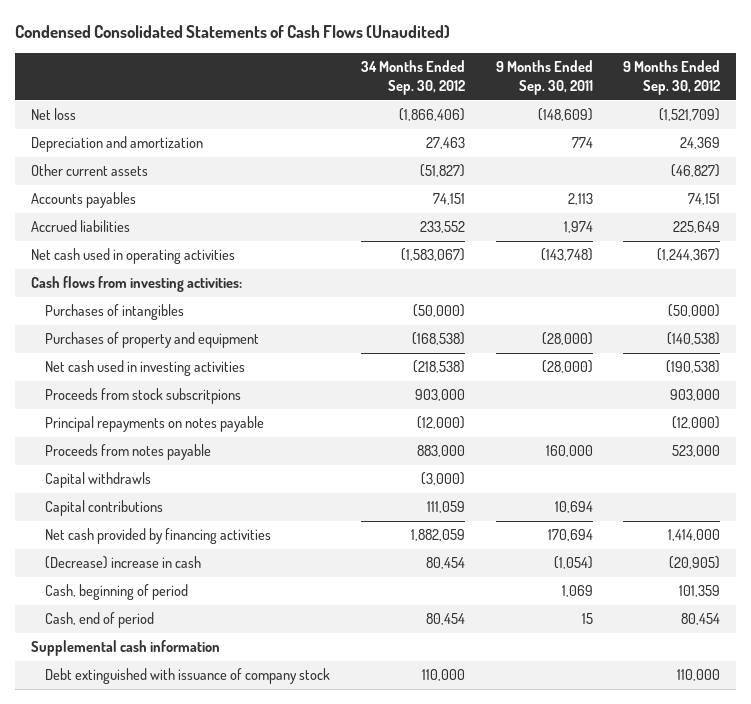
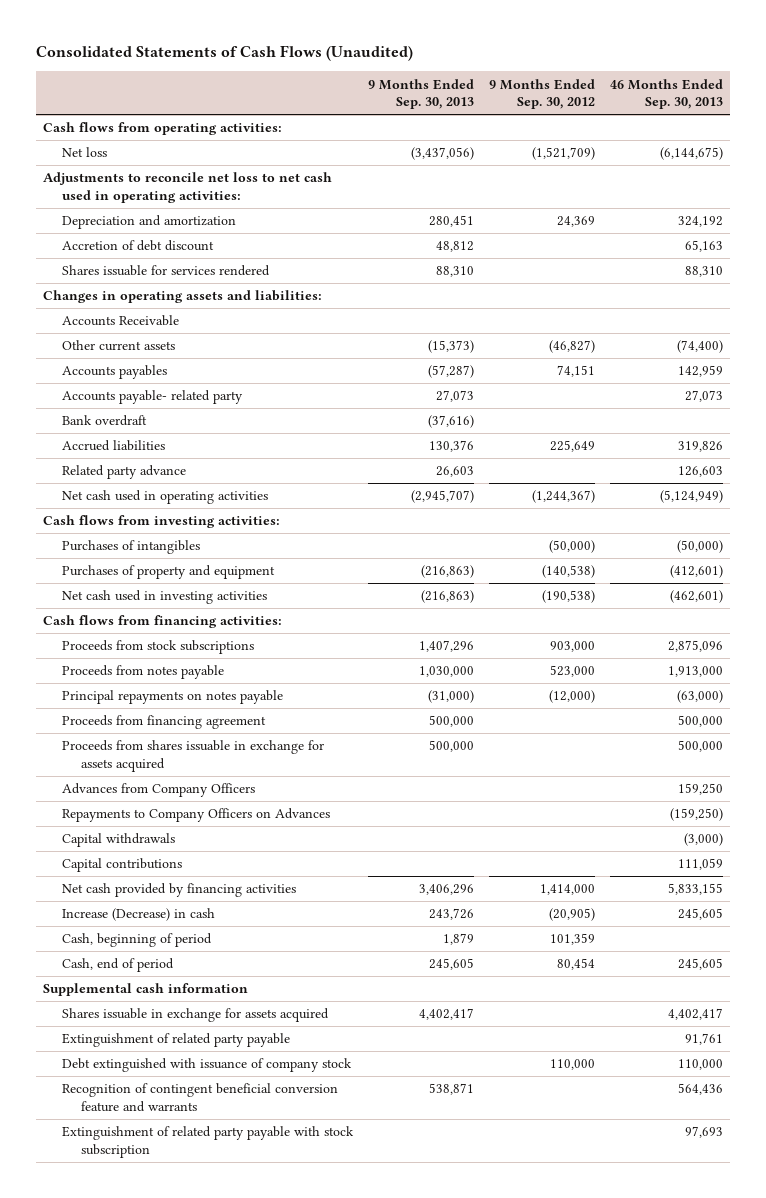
[15,25,451,39] Condensed Consolidated Statements of Cash Flows (Unaudited) -> [35,45,413,62] Consolidated Statements of Cash Flows (Unaudited)
[361,60,466,95] 34 Months Ended Sep. 30, 2012 -> none
[495,60,593,95] 9 Months Ended Sep. 30, 2011 -> none
none -> [367,78,474,110] 9 Months Ended Sep. 30, 2013
none -> [609,78,723,110] 46 Months Ended Sep. 30, 2013
none -> [42,122,282,136] Cash flows from operating activities:
none -> [42,172,332,203] Adjustments to reconcile net loss to net cash used in operating activities:
none -> [61,240,214,252] Accretion of debt discount
none -> [61,265,270,277] Shares issuable for services rendered
none -> [42,290,322,304] Changes in operating assets and liabilities:
none -> [61,315,179,327] Accounts Receivable
none -> [61,390,243,405] Accounts payable- related party
none -> [61,415,147,427] Bank overdraft
none -> [61,465,186,480] Related party advance
none -> [42,615,282,629] Cash flows from financing activities:
[45,388,242,405] Proceeds from stock subscritpions -> [61,640,254,655] Proceeds from stock subscriptions
[45,416,265,433] Principal repayments on notes payable -> [61,690,283,705] Principal repayments on notes payable
none -> [61,715,266,730] Proceeds from financing agreement
none -> [61,740,324,772] Proceeds from shares issuable in exchange for assets acquired
none -> [61,783,255,798] Advances from Company Officers
none -> [61,808,330,823] Repayments to Company Officers on Advances
[45,472,152,489] Capital withdrawls -> [61,833,175,848] Capital withdrawals
[45,556,202,570] (Decrease) increase in cash -> [61,908,215,922] Increase (Decrease) in cash
none -> [61,1008,329,1023] Shares issuable in exchange for assets acquired
none -> [61,1033,290,1048] Extinguishment of related party payable
none -> [61,1083,338,1112] Recognition of contingent beneficial conversion feature and warrants
none -> [61,1126,354,1158] Extinguishment of related party payable with stock subscription

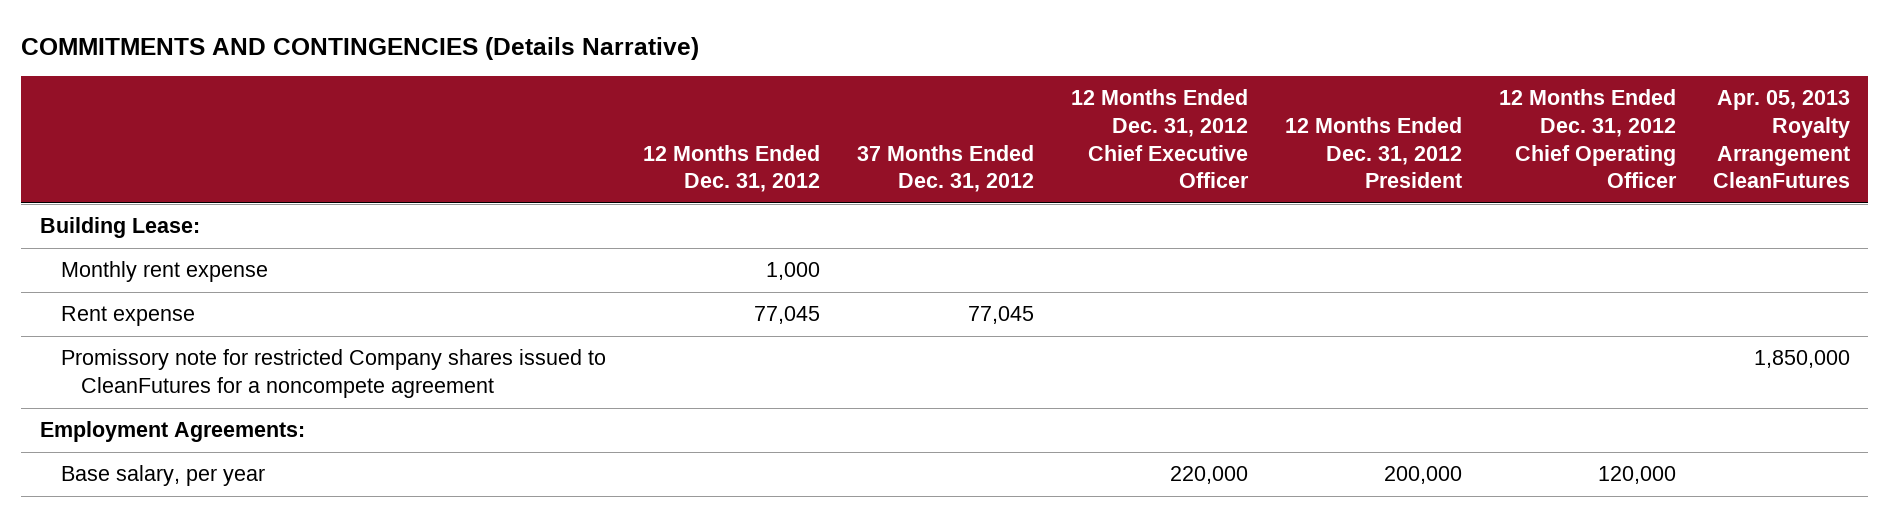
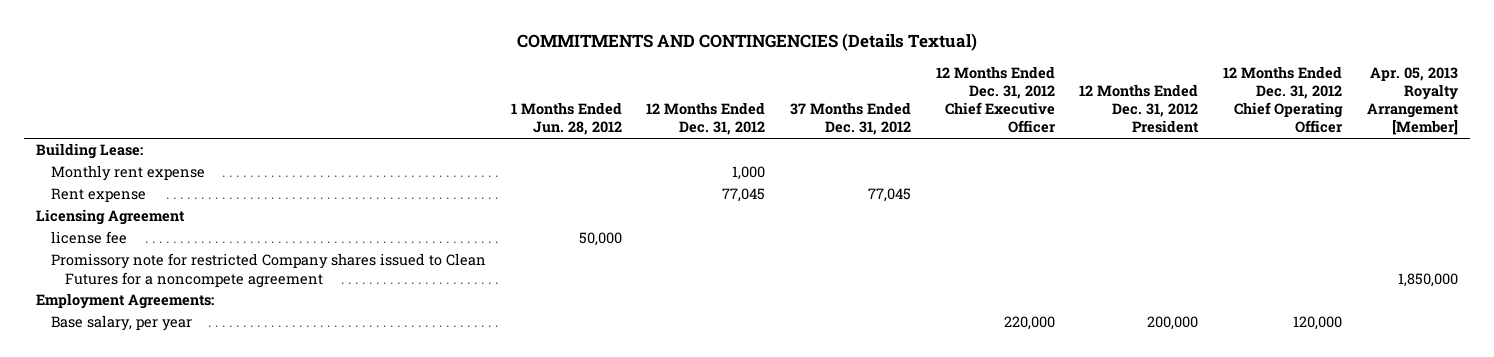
[21,36,700,60] COMMITMENTS AND CONTINGENCIES (Details Narrative) -> [517,32,978,51] COMMITMENTS AND CONTINGENCIES (Details Textual)
[1712,90,1850,189] Apr. 05, 2013 Royalty Arrangement CleanFutures -> none
none -> [510,102,622,136] 1 Months Ended Jun. 28, 2012
none -> [1366,66,1459,136] Apr. 05, 2013 Royalty Arrangement [Member]
none -> [36,209,186,226] Licensing Agreement
none -> [50,231,127,245] license fee
[60,349,606,398] Promissory note for restricted Company shares issued to CleanFutures for a noncompete agreement -> [50,253,486,288] Promissory note for restricted Company shares issued to Clean Futures for a noncompete agreement

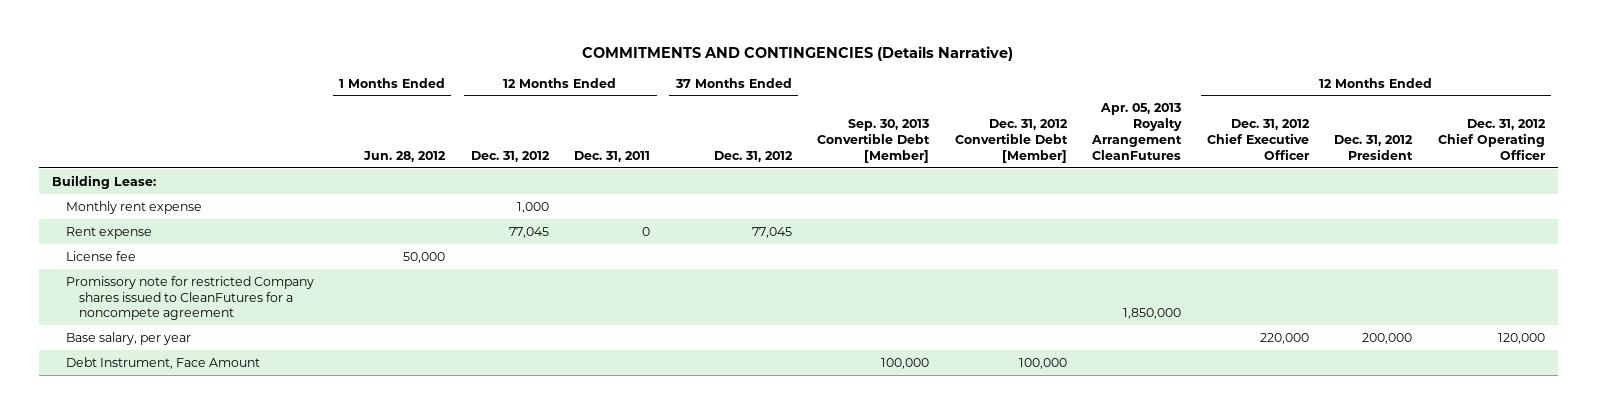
[517,32,978,51] COMMITMENTS AND CONTINGENCIES (Details Textual) -> [582,46,1014,62] COMMITMENTS AND CONTINGENCIES (Details Narrative)
[1366,66,1459,136] Apr. 05, 2013 Royalty Arrangement [Member] -> none
none -> [574,150,651,162] Dec. 31, 2011
none -> [817,119,931,163] Sep. 30, 2013 Convertible Debt [Member]
none -> [954,119,1068,163] Dec. 31, 2012 Convertible Debt [Member]
none -> [1091,103,1183,160] Apr. 05, 2013 Royalty Arrangement CleanFutures
[36,209,186,226] Licensing Agreement -> none
[36,293,215,310] Employment Agreements: -> none
[50,231,127,245] license fee -> [65,250,136,261] License fee
[50,253,486,288] Promissory note for restricted Company shares issued to Clean Futures for a noncompete agreement -> [65,275,314,321] Promissory note for restricted Company shares issued to CleanFutures for a noncompete agreement
none -> [65,356,260,369] Debt Instrument, Face Amount

